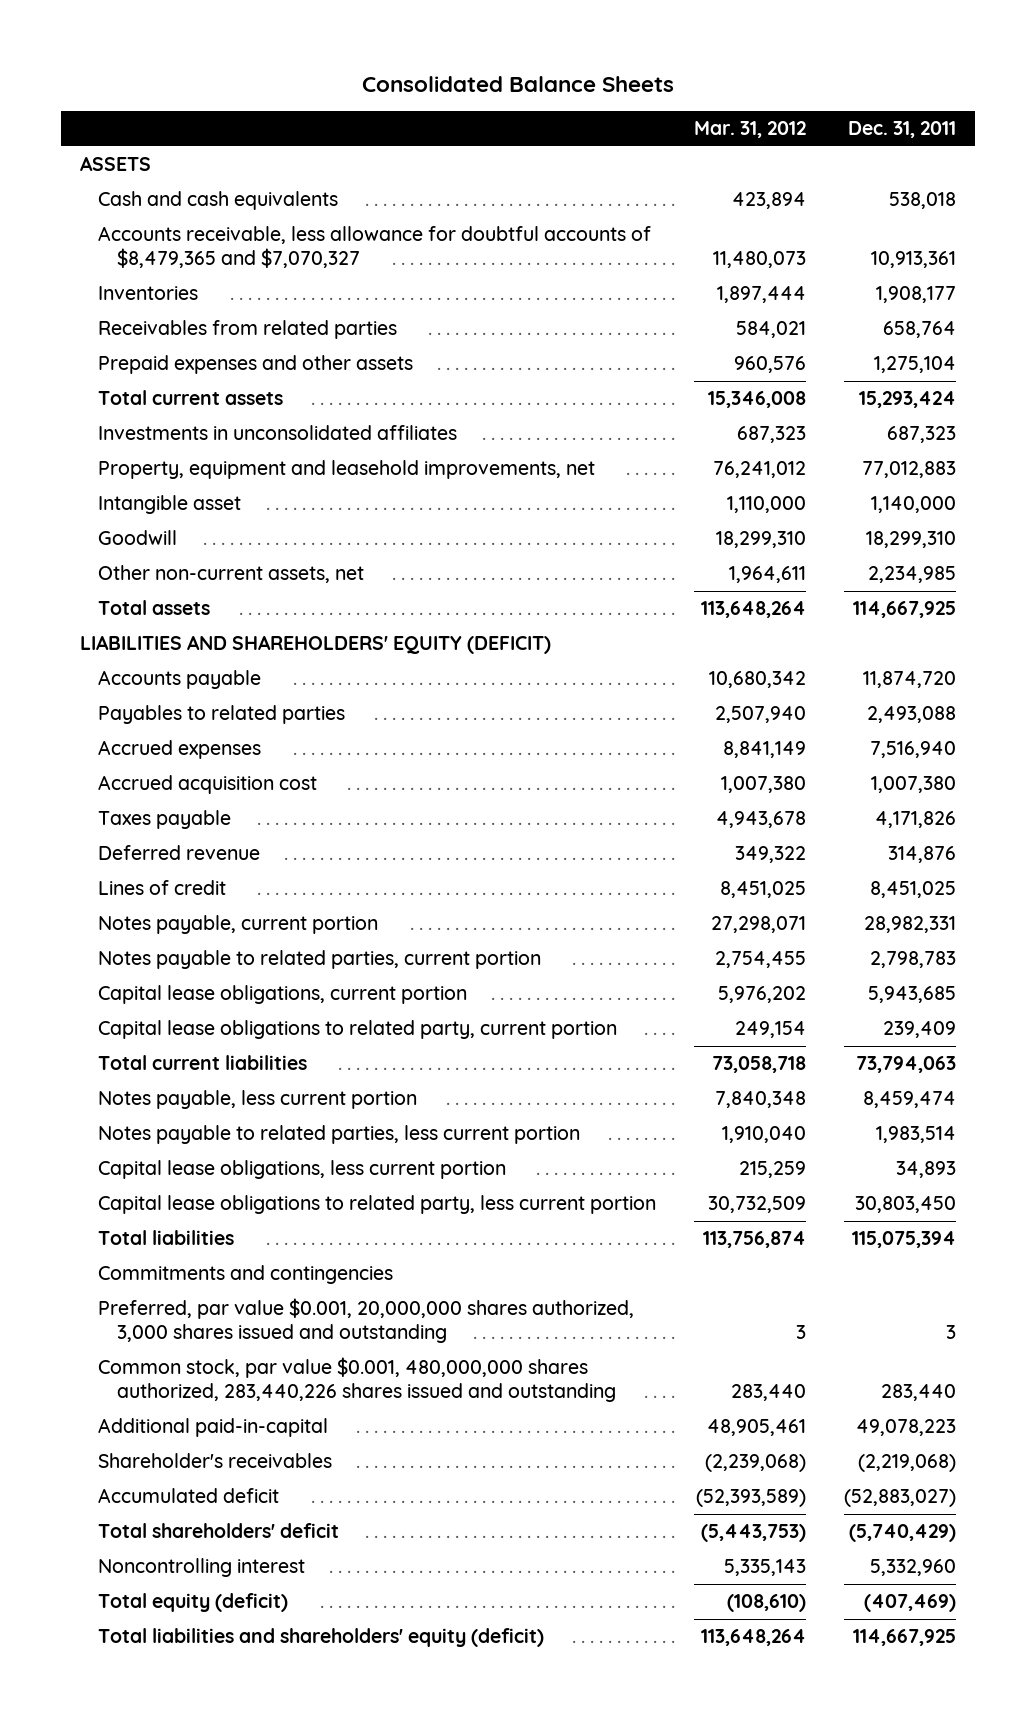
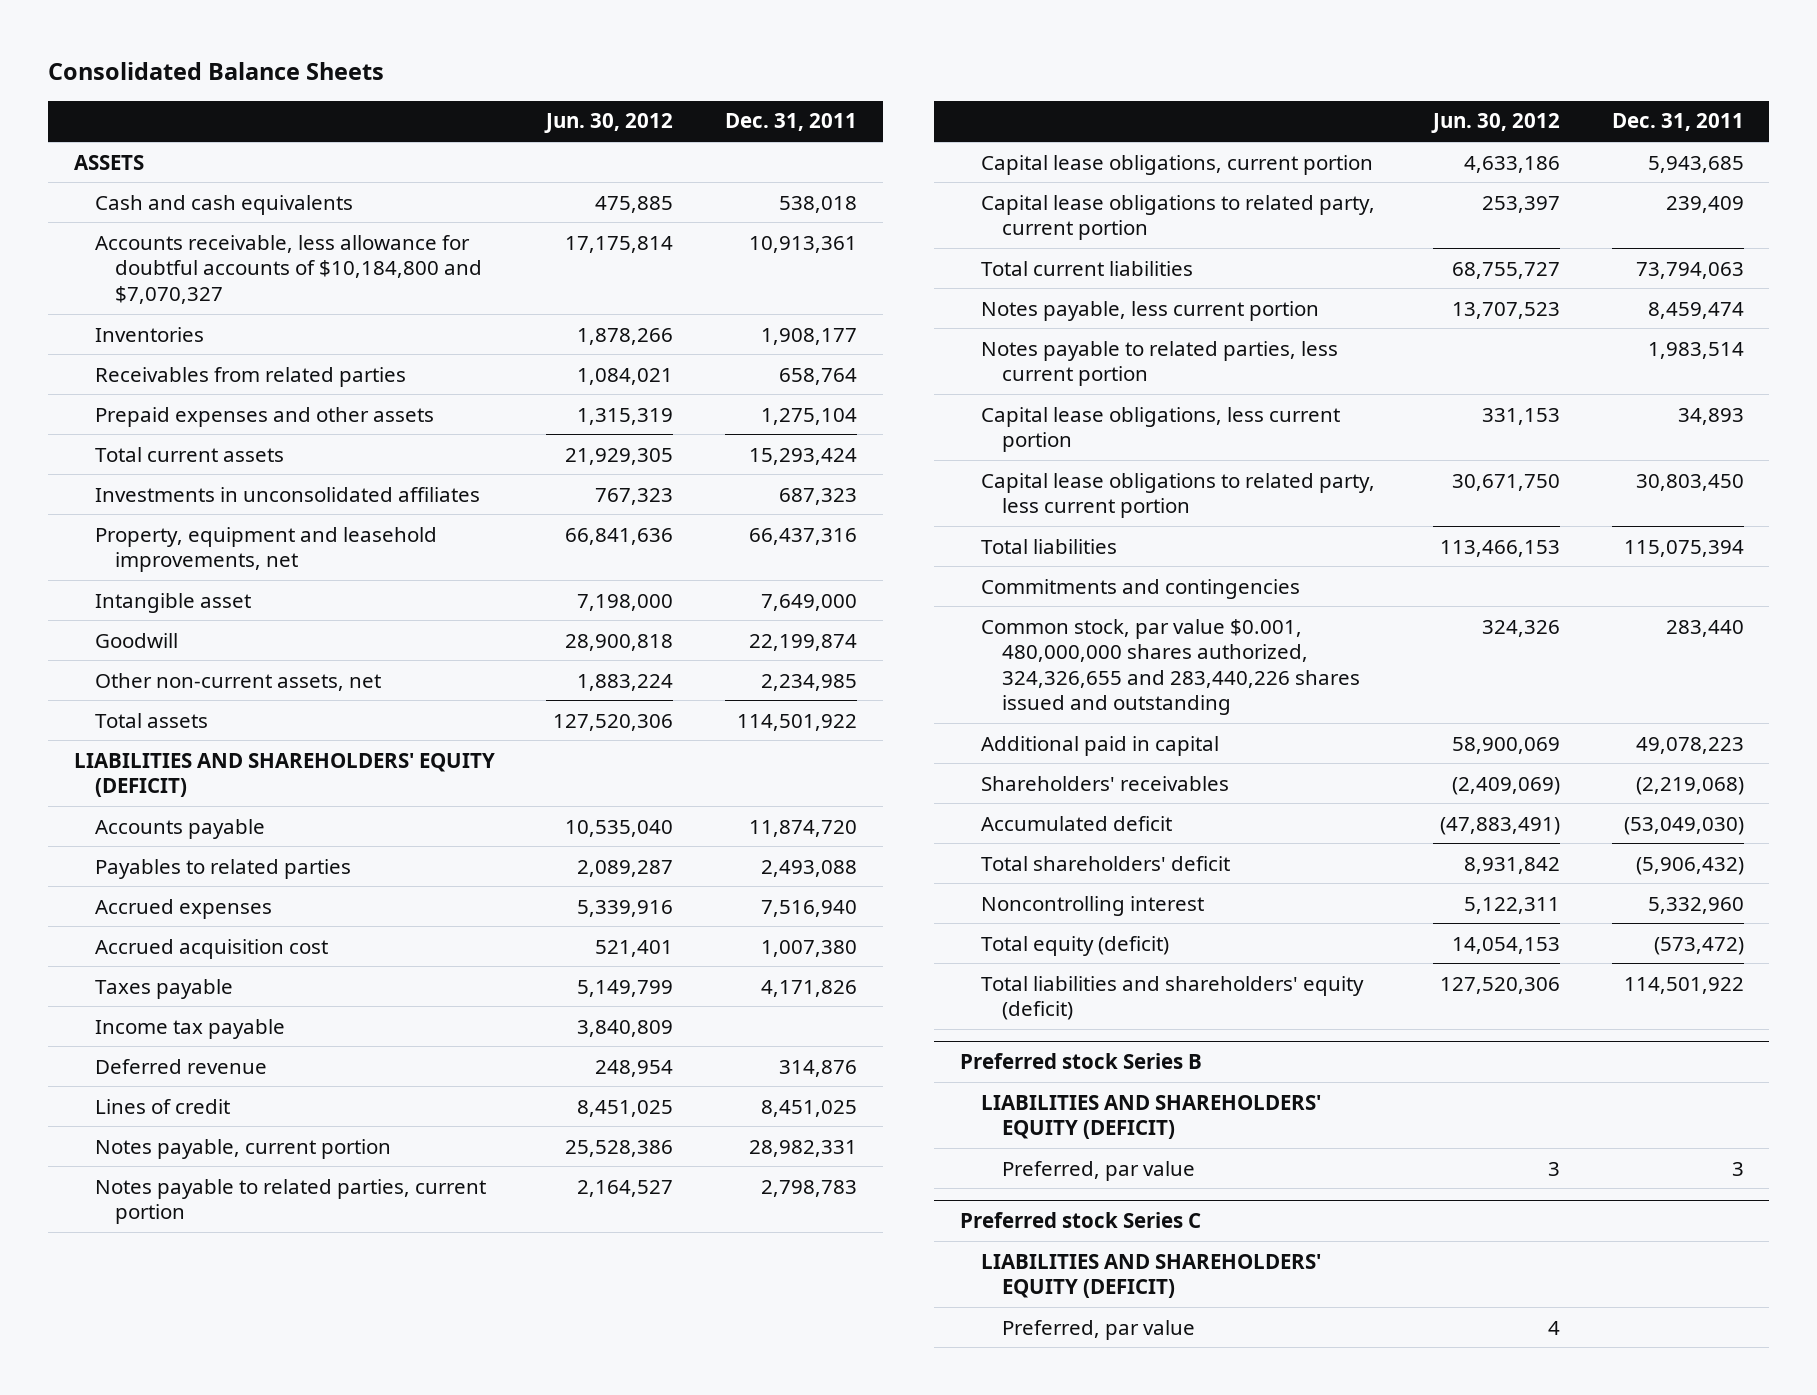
[694,121,807,139] Mar. 31, 2012 -> none
none -> [544,113,674,134] Jun. 30, 2012
[98,226,652,269] Accounts receivable, less allowance for doubtful accounts of $8,479,365 and $7,070,327 -> [94,234,483,304] Accounts receivable, less allowance for doubtful accounts of $10,184,800 and $7,070,327
[862,461,957,479] 77,012,883 -> [749,527,858,545] 66,437,316
[871,496,957,514] 1,140,000 -> [761,593,858,611] 7,649,000
[866,531,957,549] 18,299,310 -> [749,633,858,651] 22,199,874
[853,601,957,619] 114,667,925 -> [737,713,858,731] 114,501,922
none -> [94,1018,285,1039] Income tax payable
[98,1298,635,1344] Preferred, par value $0.001, 20,000,000 shares authorized, 3,000 shares issued and outstanding -> none
[98,1357,616,1403] Common stock, par value $0.001, 480,000,000 shares authorized, 283,440,226 shares issued and outstanding -> [981,618,1360,716] Common stock, par value $0.001, 480,000,000 shares authorized, 324,326,655 and 283,440,226 shares issued and outstanding
[98,1418,329,1438] Additional paid-in-capital -> [981,735,1220,756] Additional paid in capital
[98,1453,333,1469] Shareholder's receivables -> [981,775,1230,791] Shareholders' receivables
[844,1489,957,1508] (52,883,027) -> [1623,816,1744,835] (53,049,030)
[849,1524,957,1543] (5,740,429) -> [1635,856,1744,875] (5,906,432)
[864,1594,957,1613] (407,469) -> [1653,936,1744,955] (573,472)
[853,1629,957,1647] 114,667,925 -> [1623,976,1744,994] 114,501,922
none -> [960,1053,1203,1070] Preferred stock Series B
none -> [981,1094,1322,1140] LIABILITIES AND SHAREHOLDERS' EQUITY (DEFICIT)
none -> [1001,1160,1195,1181] Preferred, par value
none -> [960,1212,1202,1229] Preferred stock Series C
none -> [981,1253,1322,1299] LIABILITIES AND SHAREHOLDERS' EQUITY (DEFICIT)
none -> [1001,1319,1195,1340] Preferred, par value

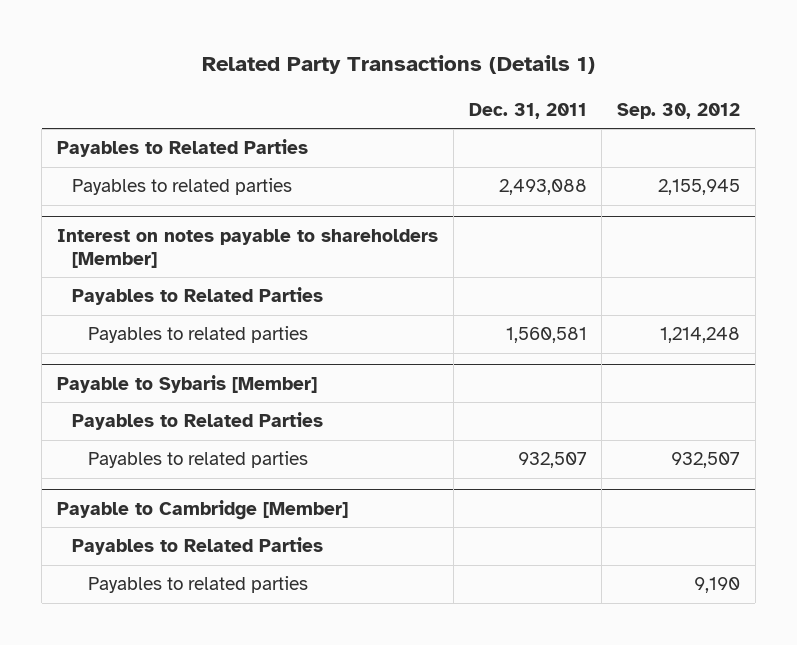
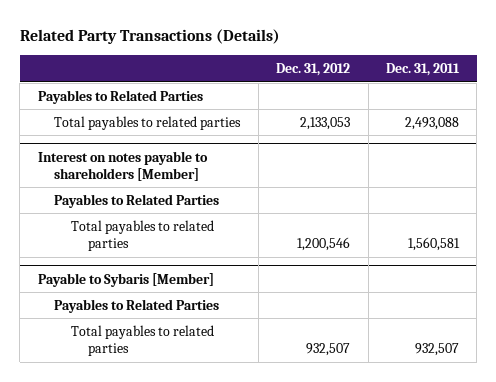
[201,55,595,75] Related Party Transactions (Details 1) -> [19,29,280,45] Related Party Transactions (Details)
[617,102,741,119] Sep. 30, 2012 -> none
none -> [276,63,351,77] Dec. 31, 2012
[72,178,293,196] Payables to related parties -> [54,115,242,130] Total payables to related parties
[87,326,308,344] Payables to related parties -> [71,219,215,252] Total payables to related parties
[56,499,348,520] Payable to Cambridge [Member] -> none
[72,537,324,556] Payables to Related Parties -> none
[87,576,308,594] Payables to related parties -> none
[87,451,308,469] Payables to related parties -> [71,324,215,357] Total payables to related parties

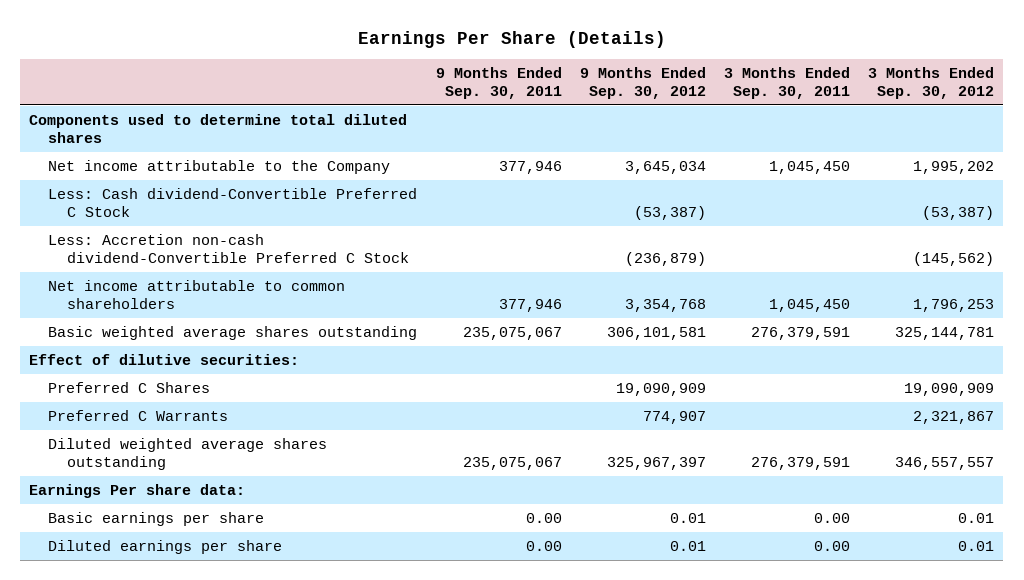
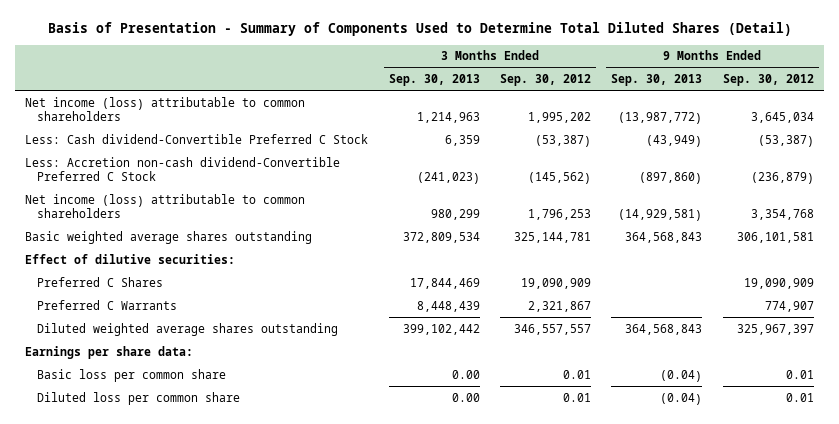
[357,30,666,48] Earnings Per Share (Details) -> [47,22,792,37] Basis of Presentation - Summary of Components Used to Determine Total Diluted Shares (Detail)
[435,67,562,99] 9 Months Ended Sep. 30, 2011 -> none
[724,67,851,99] 3 Months Ended Sep. 30, 2011 -> none
none -> [388,74,480,87] Sep. 30, 2013
none -> [611,74,703,87] Sep. 30, 2013
[29,114,408,143] Components used to determine total diluted shares -> none
[48,160,391,175] Net income attributable to the Company -> [25,96,306,121] Net income (loss) attributable to common shareholders
[48,280,346,309] Net income attributable to common shareholders -> [25,193,306,218] Net income (loss) attributable to common shareholders
[29,484,246,499] Earnings Per share data: -> [25,345,194,359] Earnings per share data:
[48,512,265,527] Basic earnings per share -> [36,368,226,382] Basic loss per common share
[48,540,283,555] Diluted earnings per share -> [36,391,240,405] Diluted loss per common share

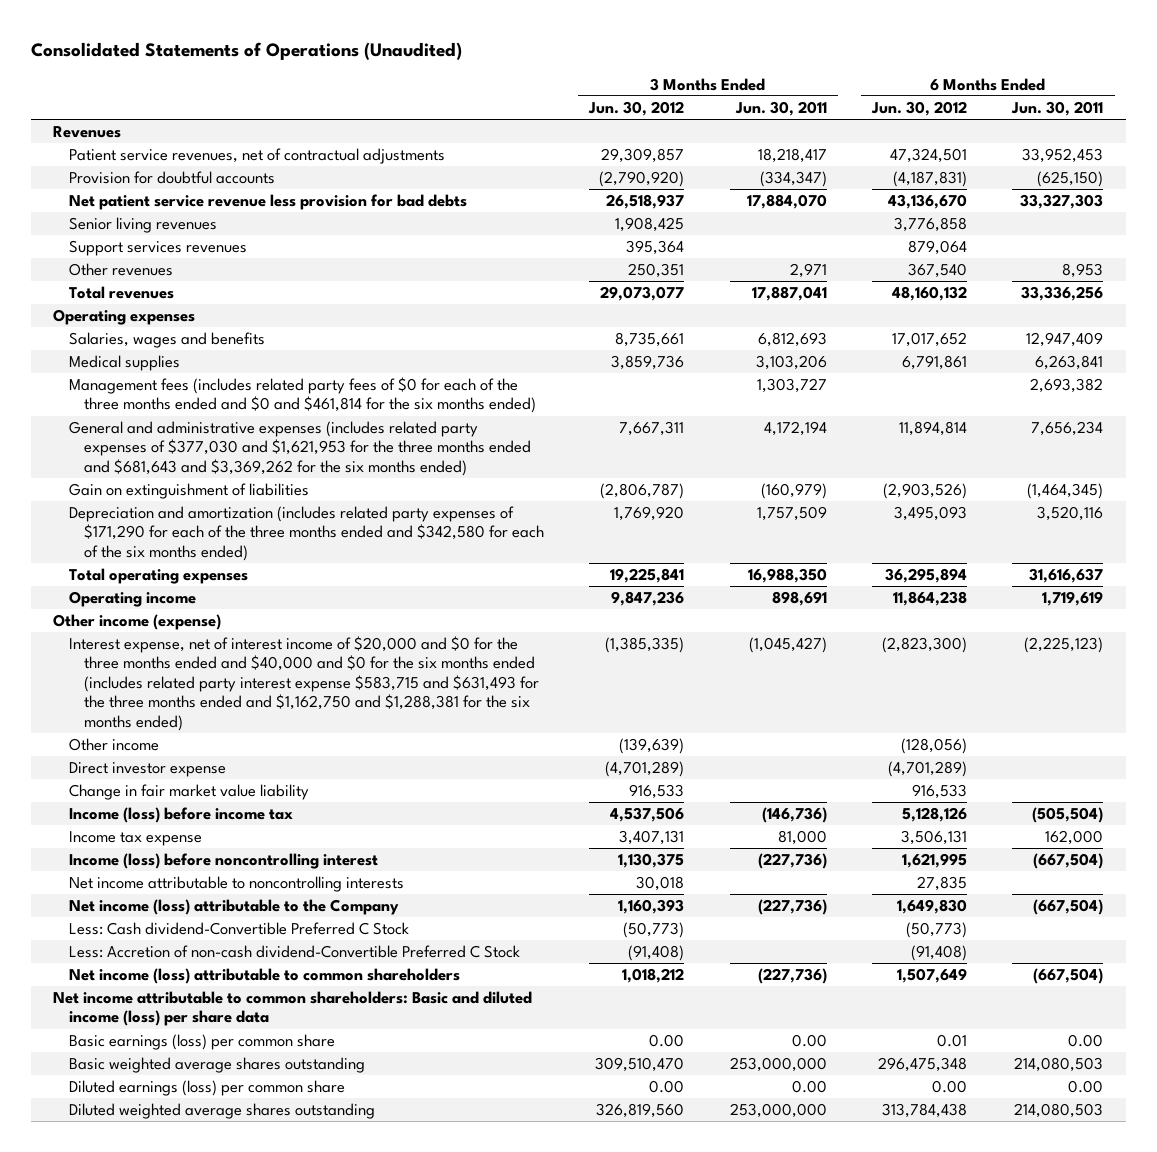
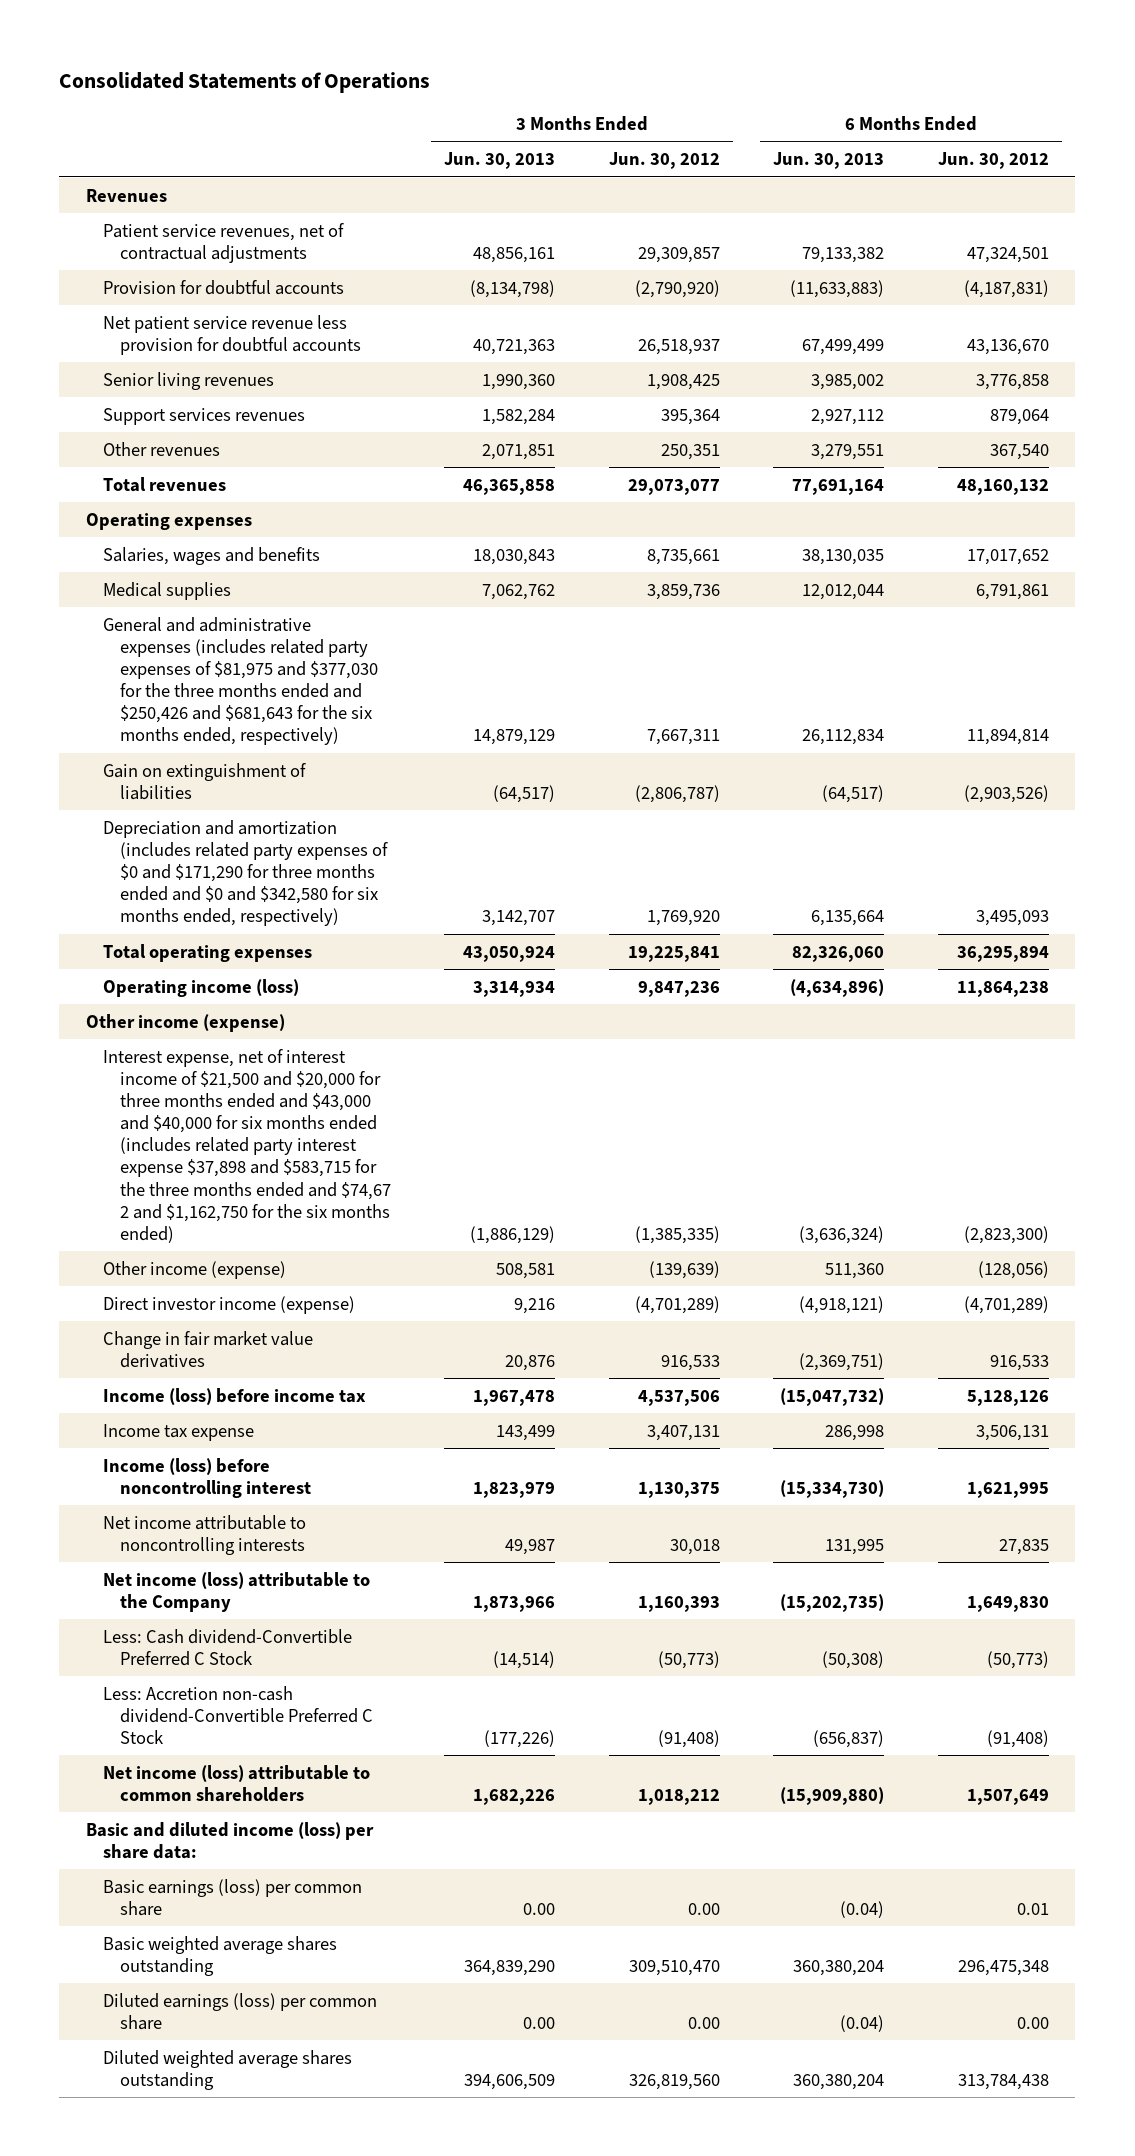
[30,42,462,61] Consolidated Statements of Operations (Unaudited) -> [59,72,431,94] Consolidated Statements of Operations
[734,101,827,117] Jun. 30, 2011 -> none
[1011,101,1104,117] Jun. 30, 2011 -> none
none -> [444,152,556,170] Jun. 30, 2013
none -> [773,152,885,170] Jun. 30, 2013
[68,194,467,211] Net patient service revenue less provision for bad debts -> [102,314,361,355] Net patient service revenue less provision for doubtful accounts
[68,377,536,414] Management fees (includes related party fees of $0 for each of the three months ended and $0 and $461,814 for the six months ended) -> none
[68,421,531,476] General and administrative expenses (includes related party expenses of $377,030 and $1,621,953 for the three months ended and $681,643 and $3,369,262 for the six months ended) -> [102,616,378,746] General and administrative expenses (includes related party expenses of $81,975 and $377,030 for the three months ended and $250,426 and $681,643 for the six months ended, respectively)
[68,506,544,561] Depreciation and amortization (includes related party expenses of $171,290 for each of the three months ended and $342,580 for each of the six months ended) -> [102,819,388,927] Depreciation and amortization (includes related party expenses of $0 and $171,290 for three months ended and $0 and $342,580 for six months ended, respectively)
[68,591,196,608] Operating income -> [102,978,299,997] Operating income (loss)
[68,636,539,731] Interest expense, net of interest income of $20,000 and $0 for the three months ended and $40,000 and $0 for the six months ended (includes related party interest expense $583,715 and $631,493 for the three months ended and $1,162,750 and $1,288,381 for the six months ended) -> [102,1048,391,1243] Interest expense, net of interest income of $21,500 and $20,000 for three months ended and $43,000 and $40,000 for six months ended (includes related party interest expense $37,898 and $583,715 for the three months ended and $74,67 2 and $1,162,750 for the six months ended)
[68,738,159,752] Other income -> [102,1260,286,1279] Other income (expense)
[68,762,226,778] Direct investor expense -> [102,1295,355,1314] Direct investor income (expense)
[68,784,309,801] Change in fair market value liability -> [102,1330,313,1368] Change in fair market value derivatives
[68,945,520,959] Less: Accretion of non-cash dividend-Convertible Preferred C Stock -> [102,1685,373,1744] Less: Accretion non-cash dividend-Convertible Preferred C Stock
[53,991,533,1027] Net income attributable to common shareholders: Basic and diluted income (loss) per share data -> [85,1821,374,1859] Basic and diluted income (loss) per share data:

